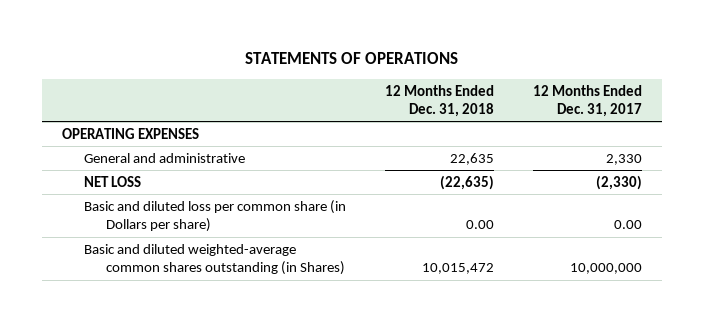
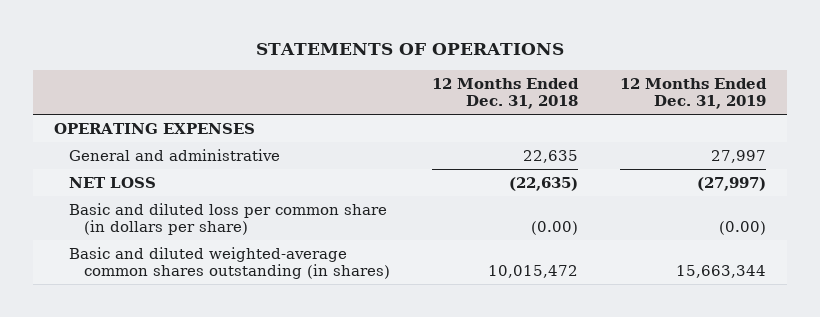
[533,84,643,118] 12 Months Ended Dec. 31, 2017 -> none
none -> [619,77,767,109] 12 Months Ended Dec. 31, 2019
[84,199,347,233] Basic and diluted loss per common share (in Dollars per share) -> [68,202,387,236] Basic and diluted loss per common share (in dollars per share)
[466,220,495,230] 0.00 -> [530,221,578,236] (0.00)
[84,243,346,276] Basic and diluted weighted-average common shares outstanding (in Shares) -> [68,246,390,280] Basic and diluted weighted-average common shares outstanding (in shares)

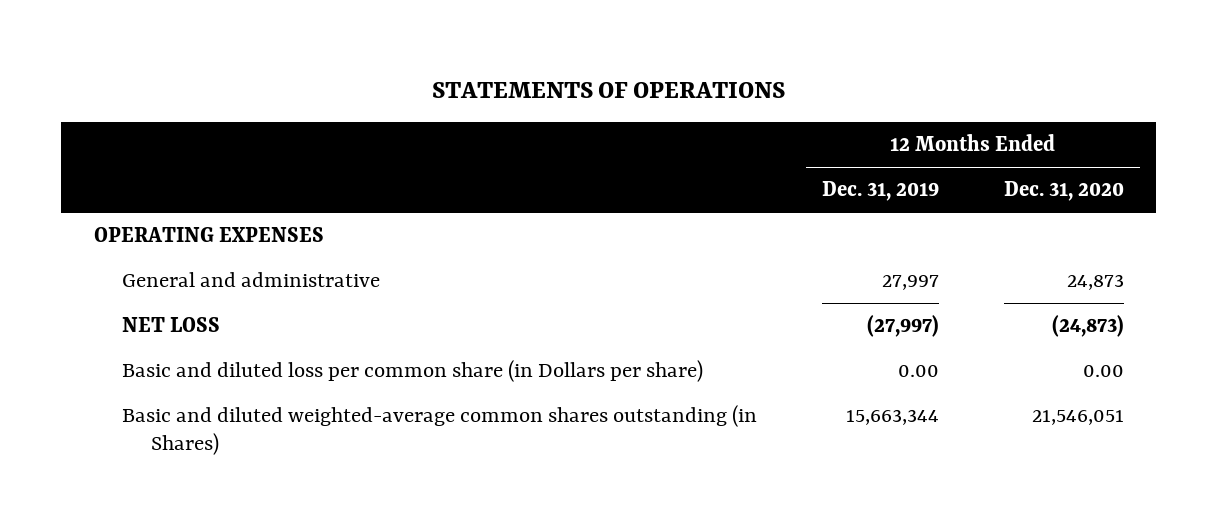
[431,77,579,109] 12 Months Ended Dec. 31, 2018 -> none
none -> [1004,181,1125,202] Dec. 31, 2020
[68,202,387,236] Basic and diluted loss per common share (in dollars per share) -> [122,360,704,383] Basic and diluted loss per common share (in Dollars per share)
[718,221,766,236] (0.00) -> [898,365,940,378] 0.00
[68,246,390,280] Basic and diluted weighted-average common shares outstanding (in shares) -> [122,405,758,456] Basic and diluted weighted-average common shares outstanding (in Shares)

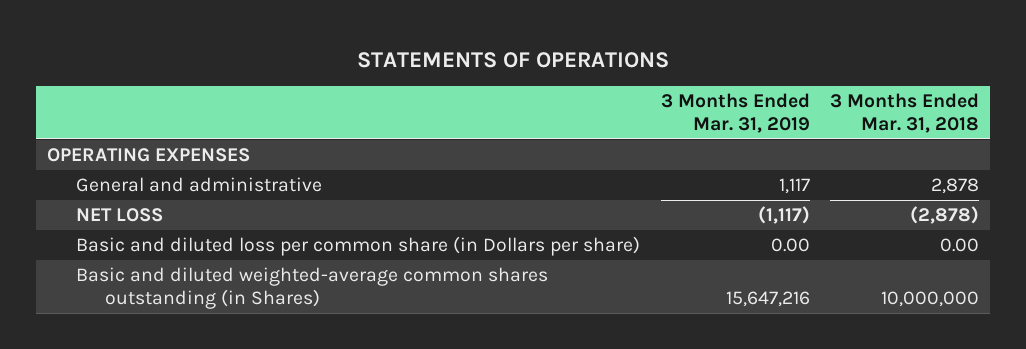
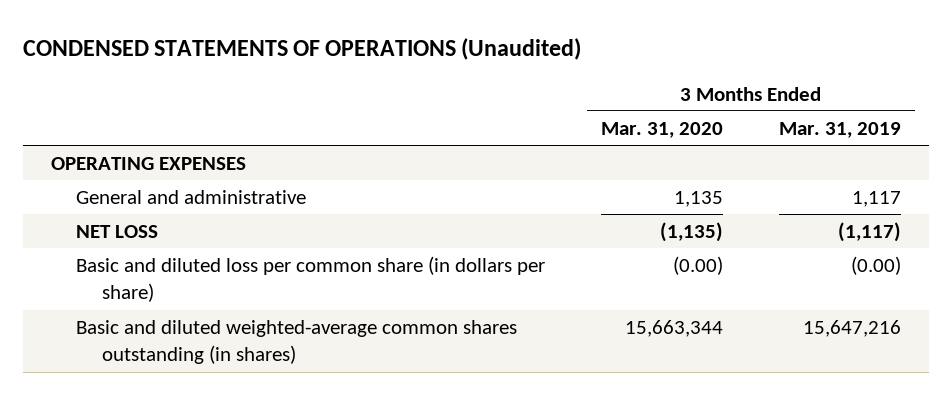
[357,51,670,68] STATEMENTS OF OPERATIONS -> [22,37,581,60] CONDENSED STATEMENTS OF OPERATIONS (Unaudited)
[830,93,980,133] 3 Months Ended Mar. 31, 2018 -> none
none -> [601,121,724,138] Mar. 31, 2020
[75,235,640,256] Basic and diluted loss per common share (in Dollars per share) -> [76,256,546,303] Basic and diluted loss per common share (in dollars per share)
[770,237,810,252] 0.00 -> [851,256,902,276] (0.00)
[75,266,548,309] Basic and diluted weighted-average common shares outstanding (in Shares) -> [76,320,518,365] Basic and diluted weighted-average common shares outstanding (in shares)

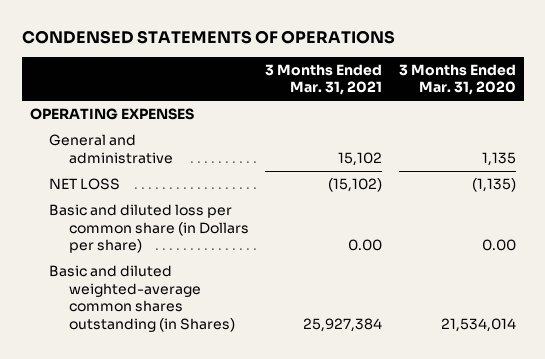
[22,37,581,60] CONDENSED STATEMENTS OF OPERATIONS (Unaudited) -> [21,29,395,44] CONDENSED STATEMENTS OF OPERATIONS
[779,121,902,138] Mar. 31, 2019 -> none
none -> [265,63,383,96] 3 Months Ended Mar. 31, 2021
[76,256,546,303] Basic and diluted loss per common share (in dollars per share) -> [49,204,249,254] Basic and diluted loss per common share (in Dollars per share)
[673,256,724,276] (0.00) -> [481,239,516,252] 0.00
[76,320,518,365] Basic and diluted weighted-average common shares outstanding (in shares) -> [49,265,235,332] Basic and diluted weighted-average common shares outstanding (in Shares)
[625,320,724,338] 15,663,344 -> [440,317,516,332] 21,534,014

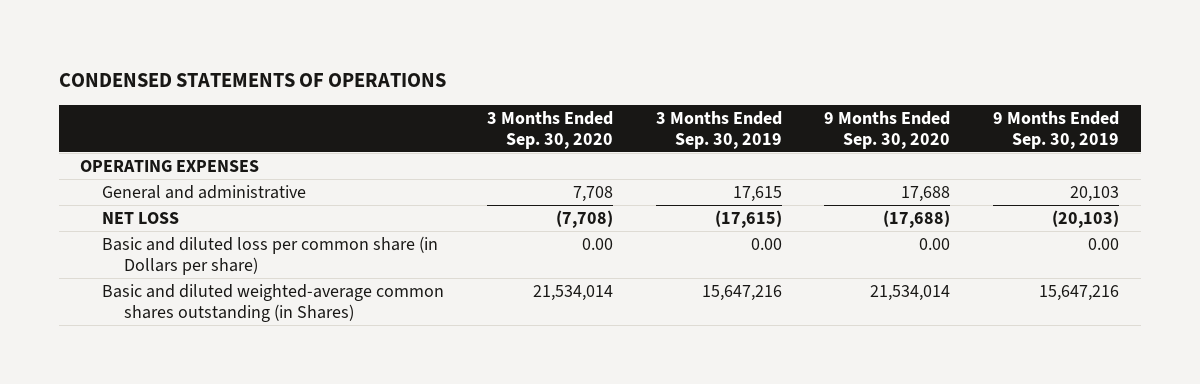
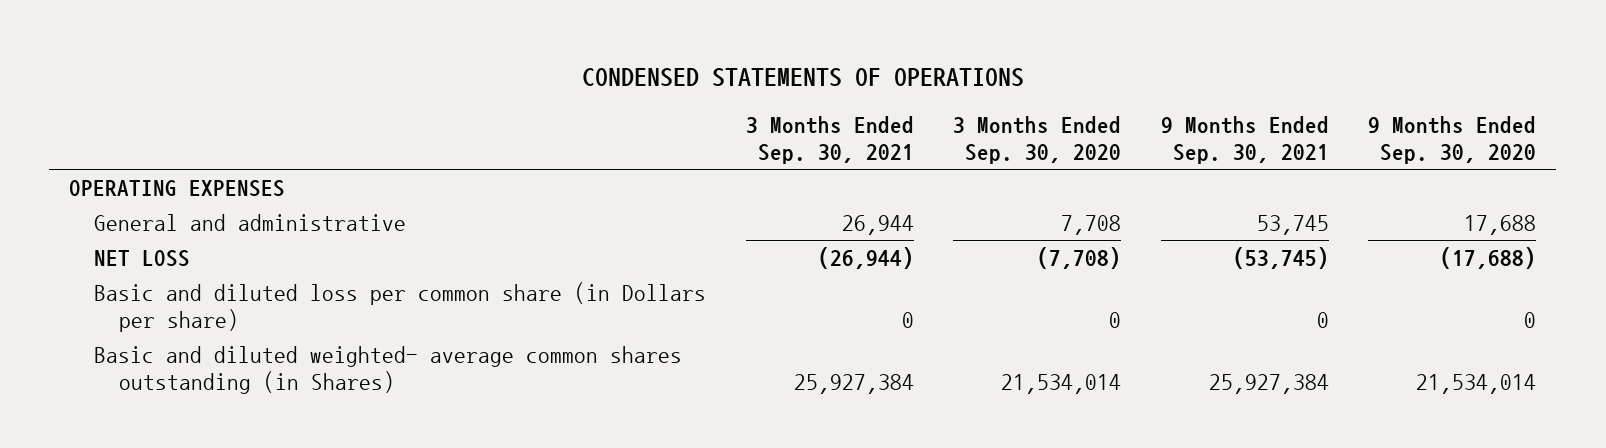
[655,110,782,149] 3 Months Ended Sep. 30, 2019 -> none
[993,110,1120,149] 9 Months Ended Sep. 30, 2019 -> none
none -> [745,116,914,165] 3 Months Ended Sep. 30, 2021
none -> [1160,116,1329,165] 9 Months Ended Sep. 30, 2021
[582,237,614,250] 0.00 -> [1109,311,1122,328] 0
[919,237,951,250] 0.00 -> [1524,311,1537,328] 0
[102,283,445,323] Basic and diluted weighted-average common shares outstanding (in Shares) -> [94,345,683,394] Basic and diluted weighted- average common shares outstanding (in Shares)

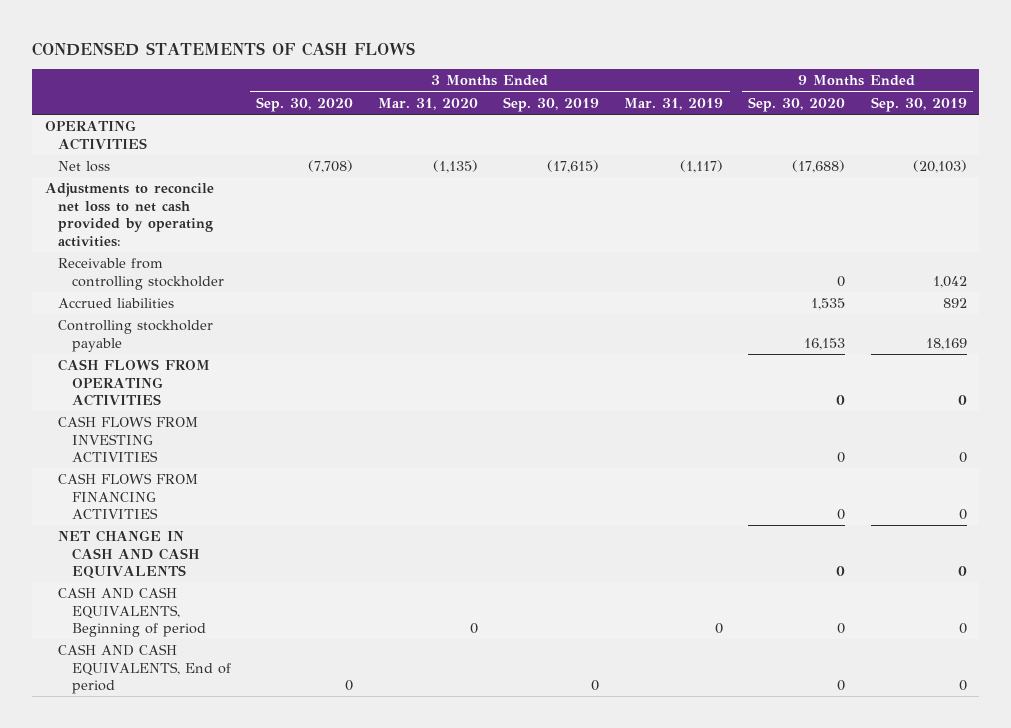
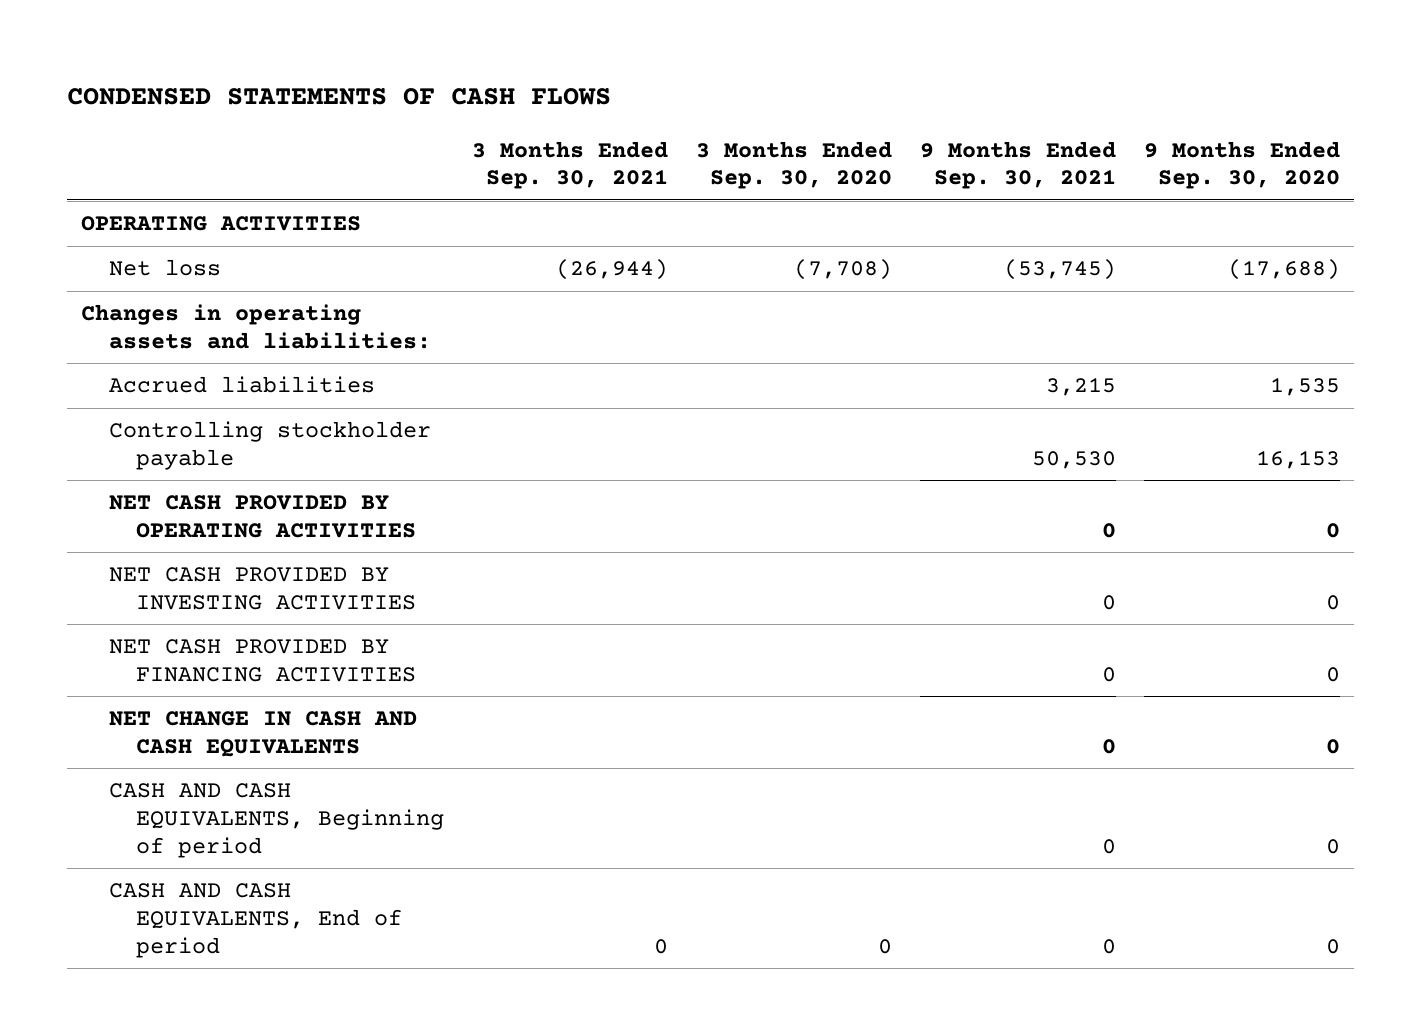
[378,97,479,110] Mar. 31, 2020 -> none
[503,96,600,112] Sep. 30, 2019 -> none
[624,97,724,110] Mar. 31, 2019 -> none
[870,96,967,112] Sep. 30, 2019 -> none
none -> [471,140,668,190] 3 Months Ended Sep. 30, 2021
none -> [920,140,1117,190] 9 Months Ended Sep. 30, 2021
[44,183,214,247] Adjustments to reconcile net loss to net cash provided by operating activities: -> none
[58,258,225,290] Receivable from controlling stockholder -> none
none -> [81,304,431,349] Changes in operating assets and liabilities:
[58,359,211,407] CASH FLOWS FROM OPERATING ACTIVITIES -> [108,495,416,538] NET CASH PROVIDED BY OPERATING ACTIVITIES
[58,416,199,463] CASH FLOWS FROM INVESTING ACTIVITIES -> [108,567,416,610] NET CASH PROVIDED BY INVESTING ACTIVITIES
[58,473,199,520] CASH FLOWS FROM FINANCING ACTIVITIES -> [108,639,416,682] NET CASH PROVIDED BY FINANCING ACTIVITIES

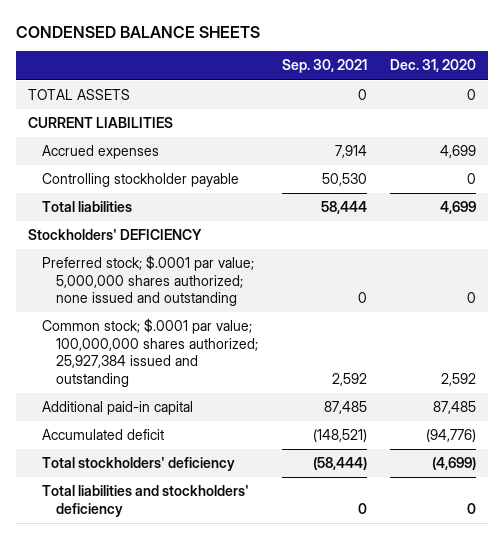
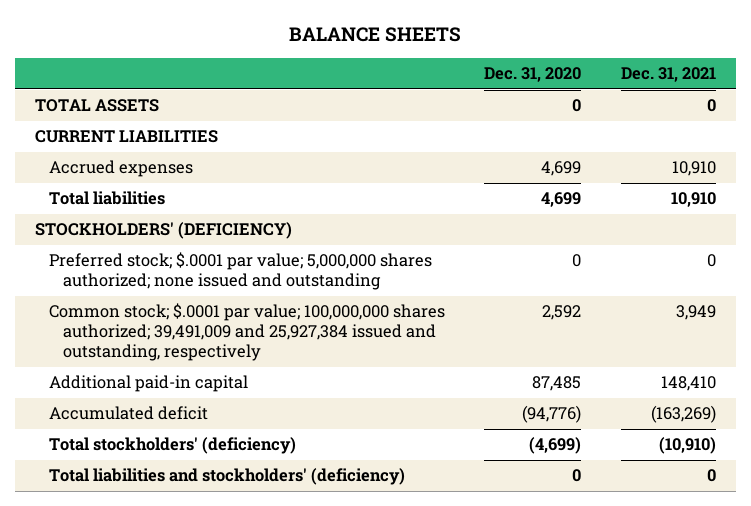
[16,25,261,38] CONDENSED BALANCE SHEETS -> [289,27,462,43] BALANCE SHEETS
[281,59,367,74] Sep. 30, 2021 -> none
none -> [620,67,716,83] Dec. 31, 2021
[41,173,239,188] Controlling stockholder payable -> none
[28,229,203,241] Stockholders' DEFICIENCY -> [34,222,292,240] STOCKHOLDERS' (DEFICIENCY)
[41,318,258,387] Common stock; $.0001 par value; 100,000,000 shares authorized; 25,927,384 issued and outstanding -> [48,303,445,362] Common stock; $.0001 par value; 100,000,000 shares authorized; 39,491,009 and 25,927,384 issued and outstanding, respectively
[41,457,235,472] Total stockholders' deficiency -> [48,437,296,455] Total stockholders' (deficiency)
[41,485,249,517] Total liabilities and stockholders' deficiency -> [48,468,405,486] Total liabilities and stockholders' (deficiency)

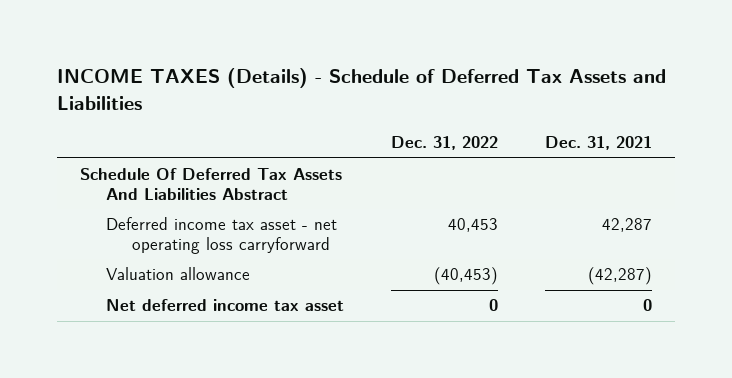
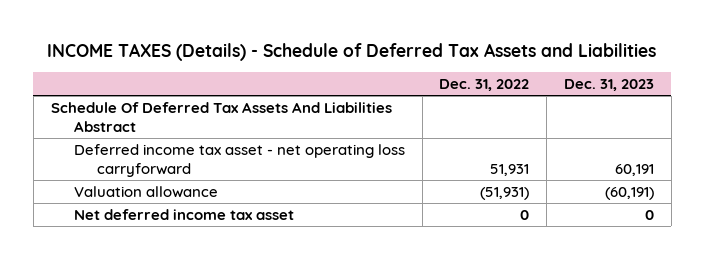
[544,136,652,151] Dec. 31, 2021 -> none
none -> [564,78,655,91] Dec. 31, 2023
[448,218,499,233] 40,453 -> [490,163,530,176] 51,931
[434,267,499,286] (40,453) -> [480,186,530,200] (51,931)

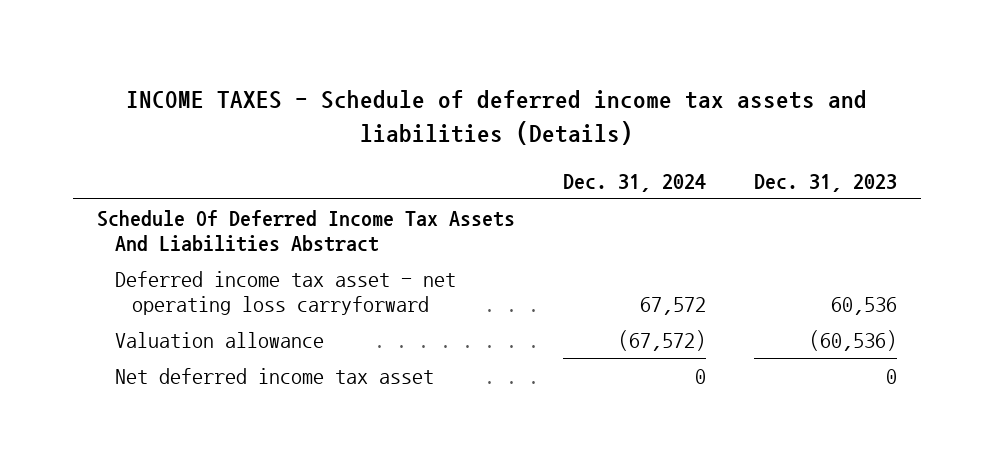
[47,42,657,61] INCOME TAXES (Details) - Schedule of Deferred Tax Assets and Liabilities -> [126,90,868,146] INCOME TAXES - Schedule of deferred income tax assets and liabilities (Details)
[439,78,530,91] Dec. 31, 2022 -> none
none -> [563,174,707,193] Dec. 31, 2024
[50,101,392,132] Schedule Of Deferred Tax Assets And Liabilities Abstract -> [97,209,516,253] Schedule Of Deferred Income Tax Assets And Liabilities Abstract
[615,163,655,176] 60,191 -> [831,297,898,316] 60,536
[605,186,655,200] (60,191) -> [809,329,898,351] (60,536)

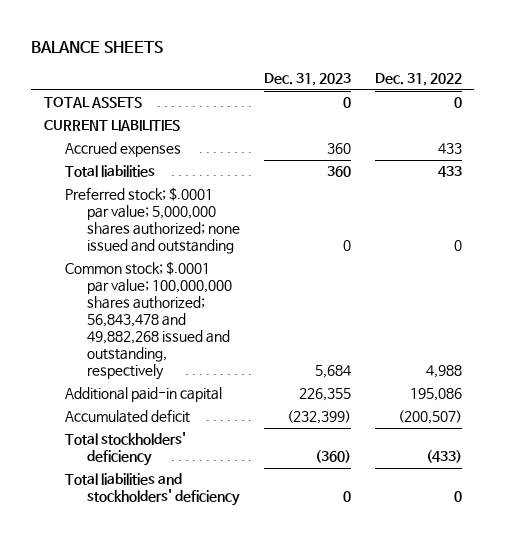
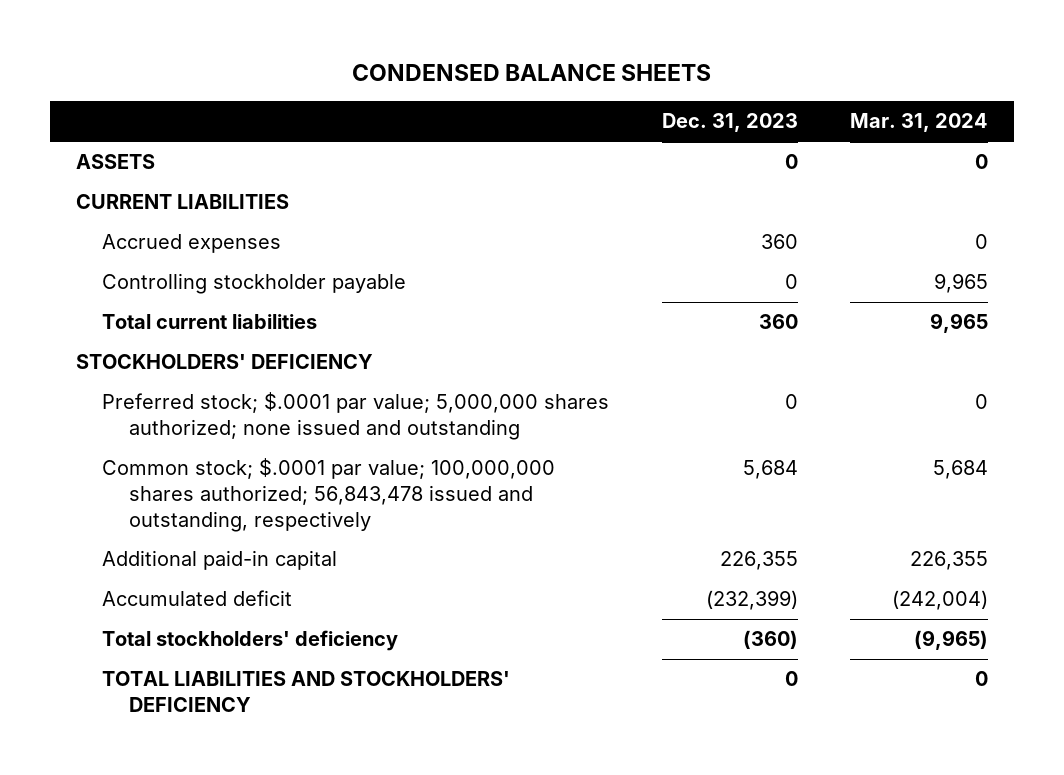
[31,40,164,53] BALANCE SHEETS -> [352,63,712,81] CONDENSED BALANCE SHEETS
[375,72,463,86] Dec. 31, 2022 -> none
none -> [850,113,989,133] Mar. 31, 2024
[43,97,142,109] TOTAL ASSETS -> [76,154,156,170] ASSETS
none -> [102,273,407,295] Controlling stockholder payable
[65,165,156,178] Total liabilities -> [102,314,318,330] Total current liabilities
none -> [76,354,374,370] STOCKHOLDERS' DEFICIENCY
[65,261,232,381] Common stock; $.0001 par value; 100,000,000 shares authorized; 56,843,478 and 49,882,268 issued and outstanding, respectively -> [102,458,556,532] Common stock; $.0001 par value; 100,000,000 shares authorized; 56,843,478 issued and outstanding, respectively
[65,473,240,507] Total liabilities and stockholders' deficiency -> [102,671,511,713] TOTAL LIABILITIES AND STOCKHOLDERS' DEFICIENCY

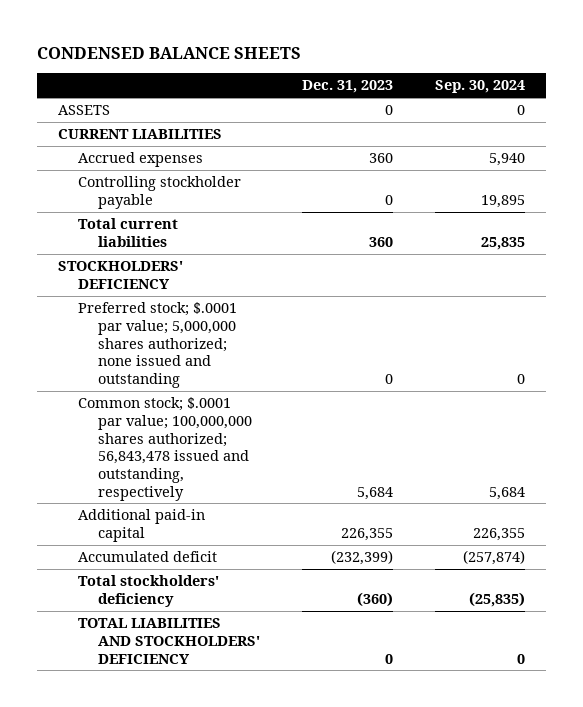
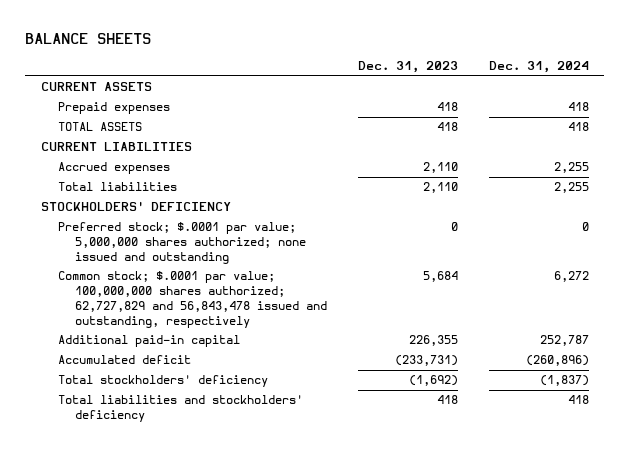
[36,46,301,59] CONDENSED BALANCE SHEETS -> [25,32,152,44] BALANCE SHEETS
[435,80,526,94] Sep. 30, 2024 -> none
none -> [488,61,589,74] Dec. 31, 2024
none -> [40,82,152,92] CURRENT ASSETS
none -> [57,102,170,115] Prepaid expenses
[57,105,110,116] ASSETS -> [57,122,142,132] TOTAL ASSETS
[384,105,393,116] 0 -> [436,122,458,132] 418
[77,176,241,209] Controlling stockholder payable -> none
[368,153,393,164] 360 -> [422,162,458,174] 2,110
[77,218,178,247] Total current liabilities -> [57,182,177,192] Total liabilities
[368,236,393,247] 360 -> [422,182,458,194] 2,110
[77,397,252,501] Common stock; $.0001 par value; 100,000,000 shares authorized; 56,843,478 issued and outstanding, respectively -> [57,271,328,329] Common stock; $.0001 par value; 100,000,000 shares authorized; 62,727,829 and 56,843,478 issued and outstanding, respectively
[330,550,393,566] (232,399) -> [394,355,458,367] (233,731)
[356,591,393,607] (360) -> [408,375,458,387] (1,692)
[77,618,260,664] TOTAL LIABILITIES AND STOCKHOLDERS' DEFICIENCY -> [57,395,303,423] Total liabilities and stockholders' deficiency
[384,653,393,664] 0 -> [436,395,458,405] 418

